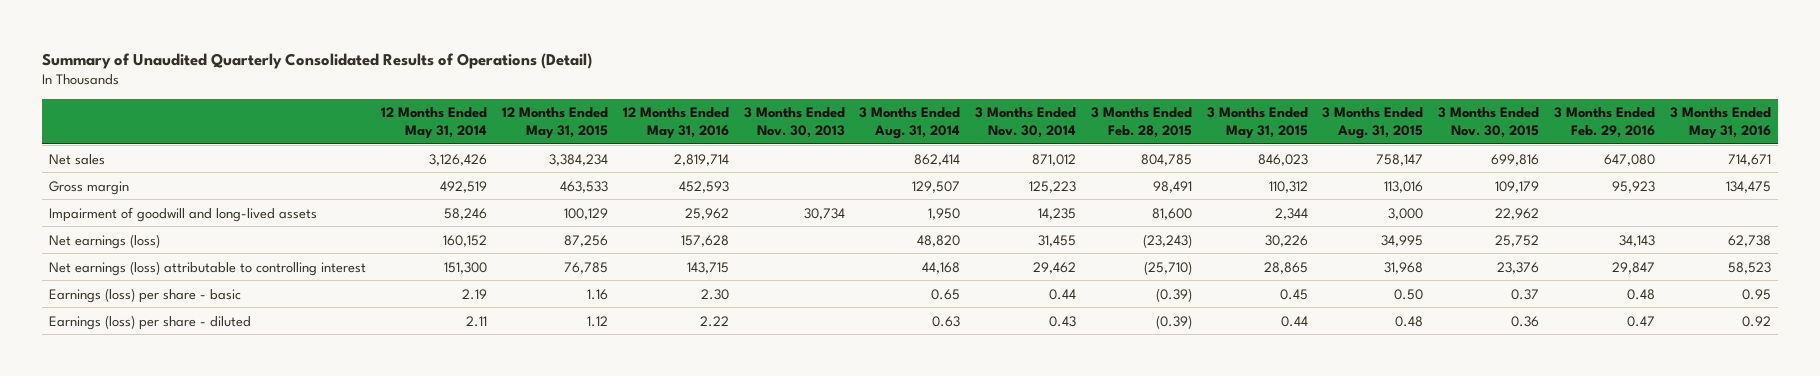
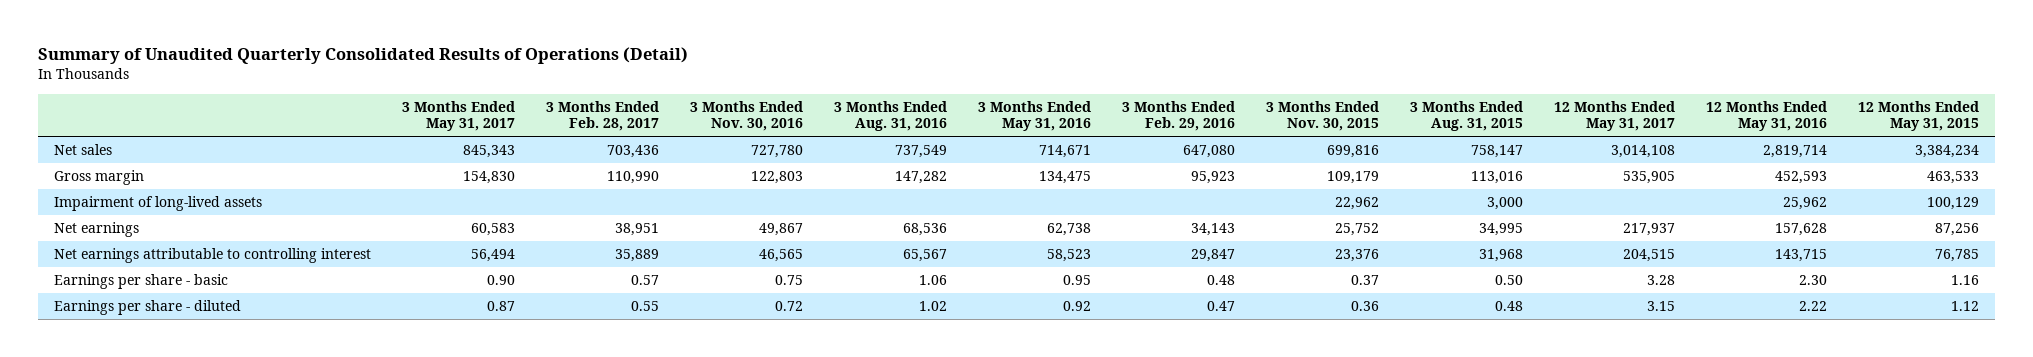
[381,107,488,139] 12 Months Ended May 31, 2014 -> none
[743,107,845,138] 3 Months Ended Nov. 30, 2013 -> none
[859,107,961,139] 3 Months Ended Aug. 31, 2014 -> none
[975,107,1077,138] 3 Months Ended Nov. 30, 2014 -> none
[1090,107,1192,138] 3 Months Ended Feb. 28, 2015 -> none
[1206,107,1308,139] 3 Months Ended May 31, 2015 -> none
none -> [401,100,515,132] 3 Months Ended May 31, 2017
none -> [545,100,659,132] 3 Months Ended Feb. 28, 2017
none -> [689,100,803,132] 3 Months Ended Nov. 30, 2016
none -> [833,100,947,132] 3 Months Ended Aug. 31, 2016
none -> [1553,100,1675,132] 12 Months Ended May 31, 2017
[49,206,318,222] Impairment of goodwill and long-lived assets -> [53,195,262,211] Impairment of long-lived assets
[49,233,161,249] Net earnings (loss) -> [53,221,139,237] Net earnings
[49,260,367,276] Net earnings (loss) attributable to controlling interest -> [53,247,371,263] Net earnings attributable to controlling interest
[49,287,242,303] Earnings (loss) per share - basic -> [53,273,228,289] Earnings per share - basic
[49,314,252,330] Earnings (loss) per share - diluted -> [53,299,241,315] Earnings per share - diluted

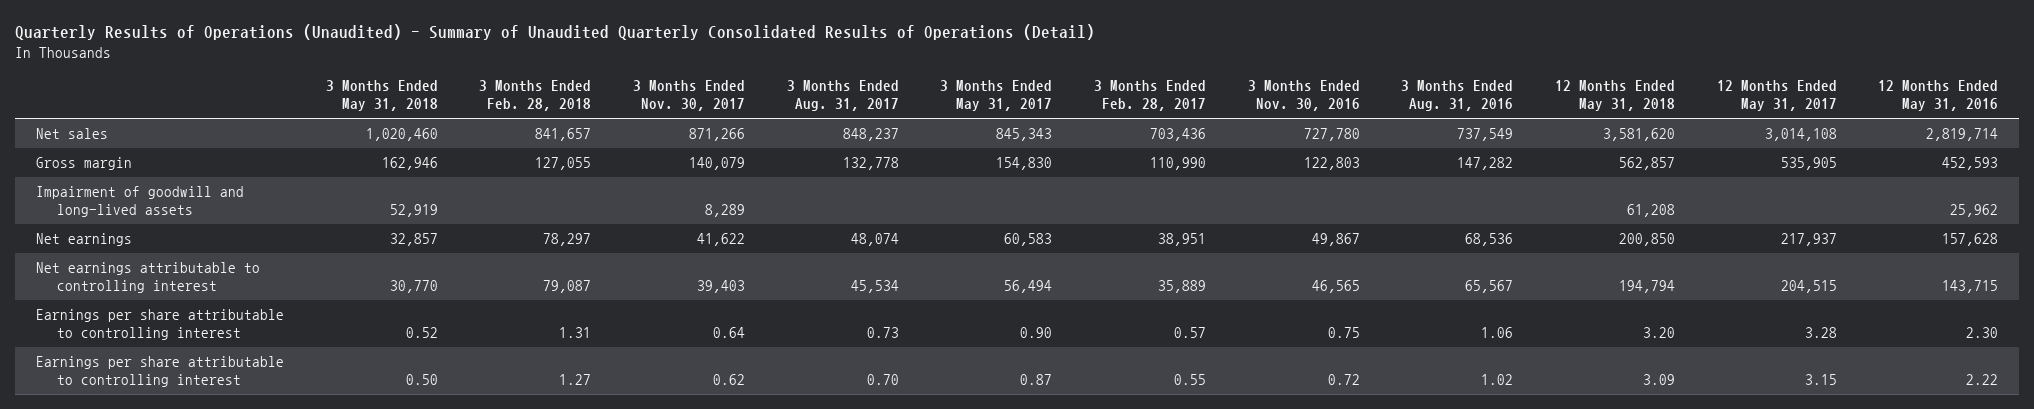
[38,47,689,65] Summary of Unaudited Quarterly Consolidated Results of Operations (Detail) -> [15,24,1096,41] Quarterly Results of Operations (Unaudited) - Summary of Unaudited Quarterly Consolidated Results of Operations (Detail)
[977,100,1091,132] 3 Months Ended May 31, 2016 -> none
[1121,100,1235,132] 3 Months Ended Feb. 29, 2016 -> none
[1265,100,1379,132] 3 Months Ended Nov. 30, 2015 -> none
[1409,100,1523,132] 3 Months Ended Aug. 31, 2015 -> none
[1858,100,1980,132] 12 Months Ended May 31, 2015 -> none
none -> [325,80,438,112] 3 Months Ended May 31, 2018
none -> [479,80,592,112] 3 Months Ended Feb. 28, 2018
none -> [632,80,745,112] 3 Months Ended Nov. 30, 2017
none -> [786,80,899,112] 3 Months Ended Aug. 31, 2017
none -> [1555,80,1676,112] 12 Months Ended May 31, 2018
[53,195,262,211] Impairment of long-lived assets -> [35,186,244,218] Impairment of goodwill and long-lived assets
[53,273,228,289] Earnings per share - basic -> [35,309,284,341] Earnings per share attributable to controlling interest
[53,299,241,315] Earnings per share - diluted -> [35,356,284,388] Earnings per share attributable to controlling interest

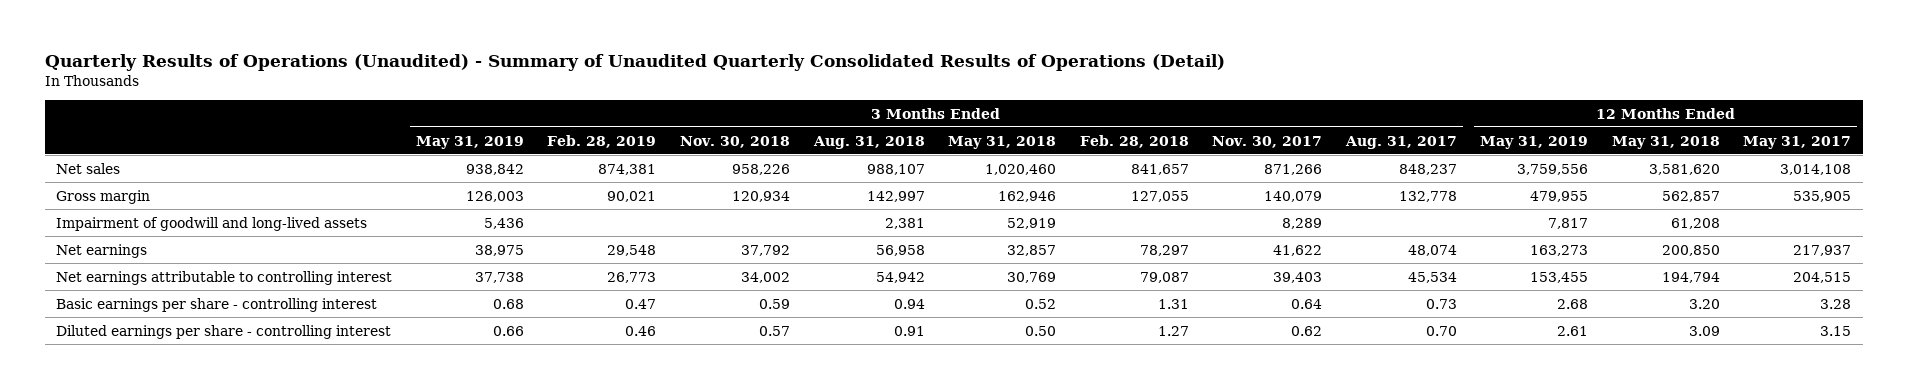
[940,80,1053,112] 3 Months Ended May 31, 2017 -> none
[1093,80,1206,112] 3 Months Ended Feb. 28, 2017 -> none
[1247,80,1360,112] 3 Months Ended Nov. 30, 2016 -> none
[1401,80,1514,112] 3 Months Ended Aug. 31, 2016 -> none
[1878,80,1999,112] 12 Months Ended May 31, 2016 -> none
none -> [415,135,524,149] May 31, 2019
none -> [547,134,657,148] Feb. 28, 2019
none -> [680,135,791,148] Nov. 30, 2018
none -> [812,135,925,149] Aug. 31, 2018
none -> [1480,135,1589,149] May 31, 2019
[389,280,438,294] 30,770 -> [1007,271,1057,283] 30,769
[35,309,284,341] Earnings per share attributable to controlling interest -> [56,297,378,312] Basic earnings per share - controlling interest
[35,356,284,388] Earnings per share attributable to controlling interest -> [56,324,392,339] Diluted earnings per share - controlling interest

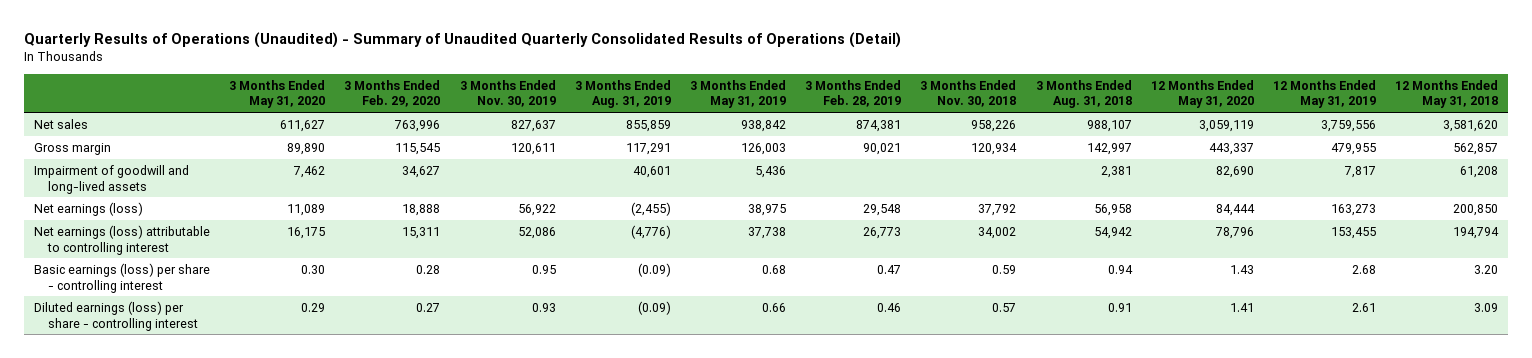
[948,135,1057,149] May 31, 2018 -> none
[1079,134,1189,148] Feb. 28, 2018 -> none
[1212,135,1323,148] Nov. 30, 2017 -> none
[1344,135,1457,149] Aug. 31, 2017 -> none
[1743,135,1852,149] May 31, 2017 -> none
none -> [229,79,326,109] 3 Months Ended May 31, 2020
none -> [344,79,441,108] 3 Months Ended Feb. 29, 2020
none -> [459,79,556,108] 3 Months Ended Nov. 30, 2019
none -> [574,79,671,109] 3 Months Ended Aug. 31, 2019
none -> [1150,79,1254,109] 12 Months Ended May 31, 2020
[56,243,148,258] Net earnings -> [33,201,143,216] Net earnings (loss)
[56,270,393,285] Net earnings attributable to controlling interest -> [33,224,210,255] Net earnings (loss) attributable to controlling interest
[56,297,378,312] Basic earnings per share - controlling interest -> [33,262,210,293] Basic earnings (loss) per share - controlling interest
[56,324,392,339] Diluted earnings per share - controlling interest -> [33,300,199,331] Diluted earnings (loss) per share - controlling interest

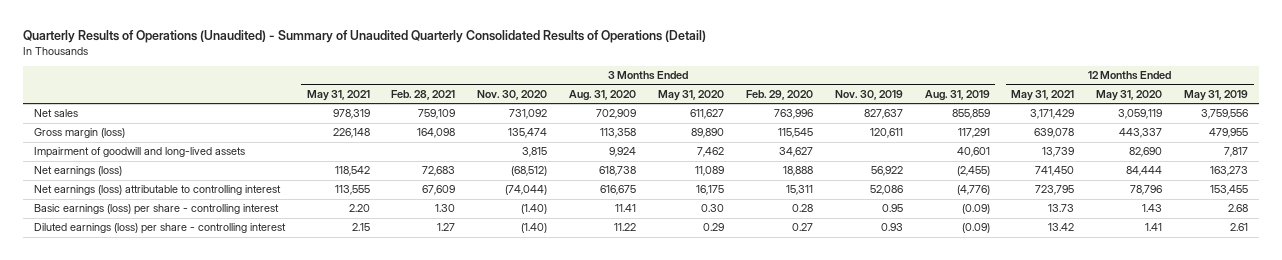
[689,79,786,109] 3 Months Ended May 31, 2019 -> none
[805,79,902,108] 3 Months Ended Feb. 28, 2019 -> none
[920,79,1017,108] 3 Months Ended Nov. 30, 2018 -> none
[1035,79,1132,109] 3 Months Ended Aug. 31, 2018 -> none
[1395,79,1499,109] 12 Months Ended May 31, 2018 -> none
none -> [306,90,370,102] May 31, 2021
none -> [391,90,456,101] Feb. 28, 2021
none -> [477,90,548,101] Nov. 30, 2020
none -> [569,90,637,102] Aug. 31, 2020
none -> [1011,90,1075,102] May 31, 2021
[33,142,111,155] Gross margin -> [33,128,125,139] Gross margin (loss)

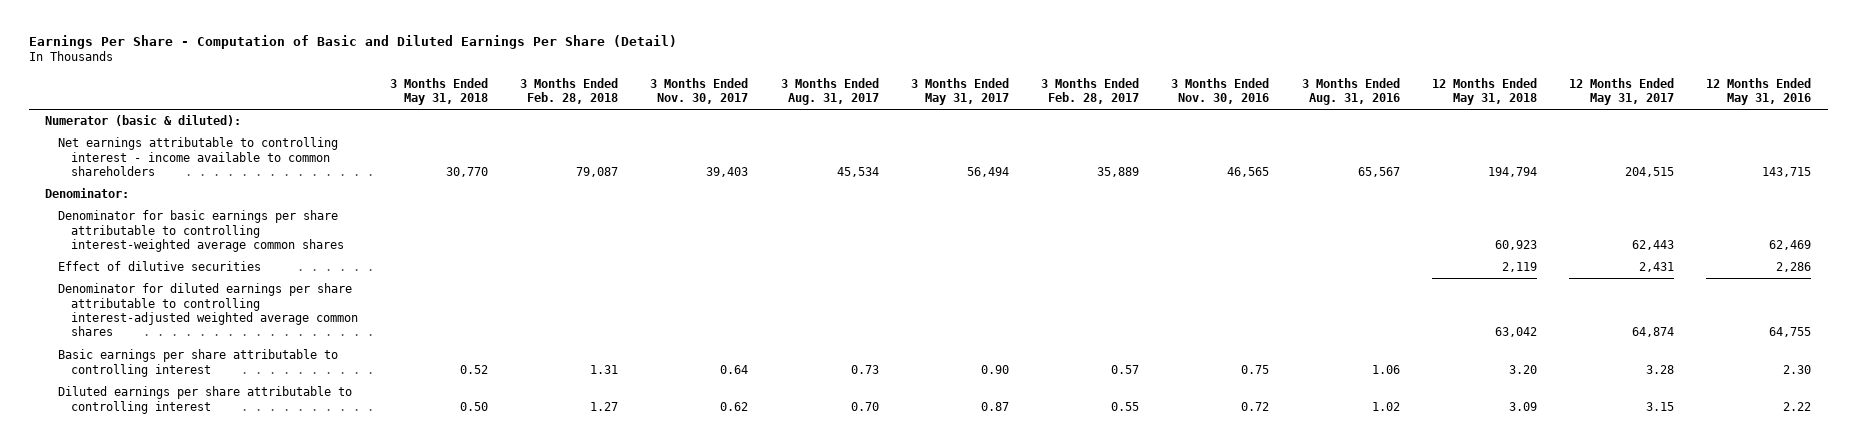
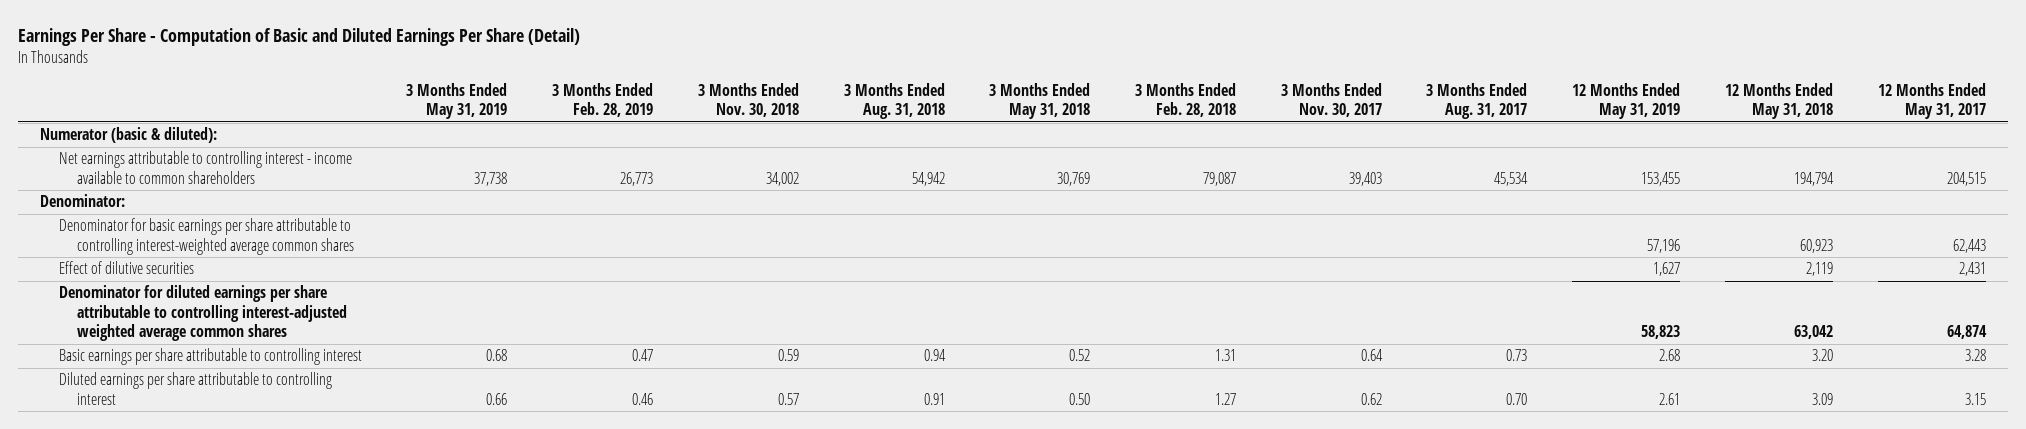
[910,77,1009,106] 3 Months Ended May 31, 2017 -> none
[1041,77,1140,105] 3 Months Ended Feb. 28, 2017 -> none
[1171,77,1270,105] 3 Months Ended Nov. 30, 2016 -> none
[1301,77,1400,106] 3 Months Ended Aug. 31, 2016 -> none
[1706,77,1812,106] 12 Months Ended May 31, 2016 -> none
none -> [406,82,508,120] 3 Months Ended May 31, 2019
none -> [552,82,654,118] 3 Months Ended Feb. 28, 2019
none -> [697,82,799,118] 3 Months Ended Nov. 30, 2018
none -> [843,82,945,120] 3 Months Ended Aug. 31, 2018
none -> [1572,82,1681,120] 12 Months Ended May 31, 2019
[445,167,488,178] 30,770 -> [1057,171,1091,186] 30,769

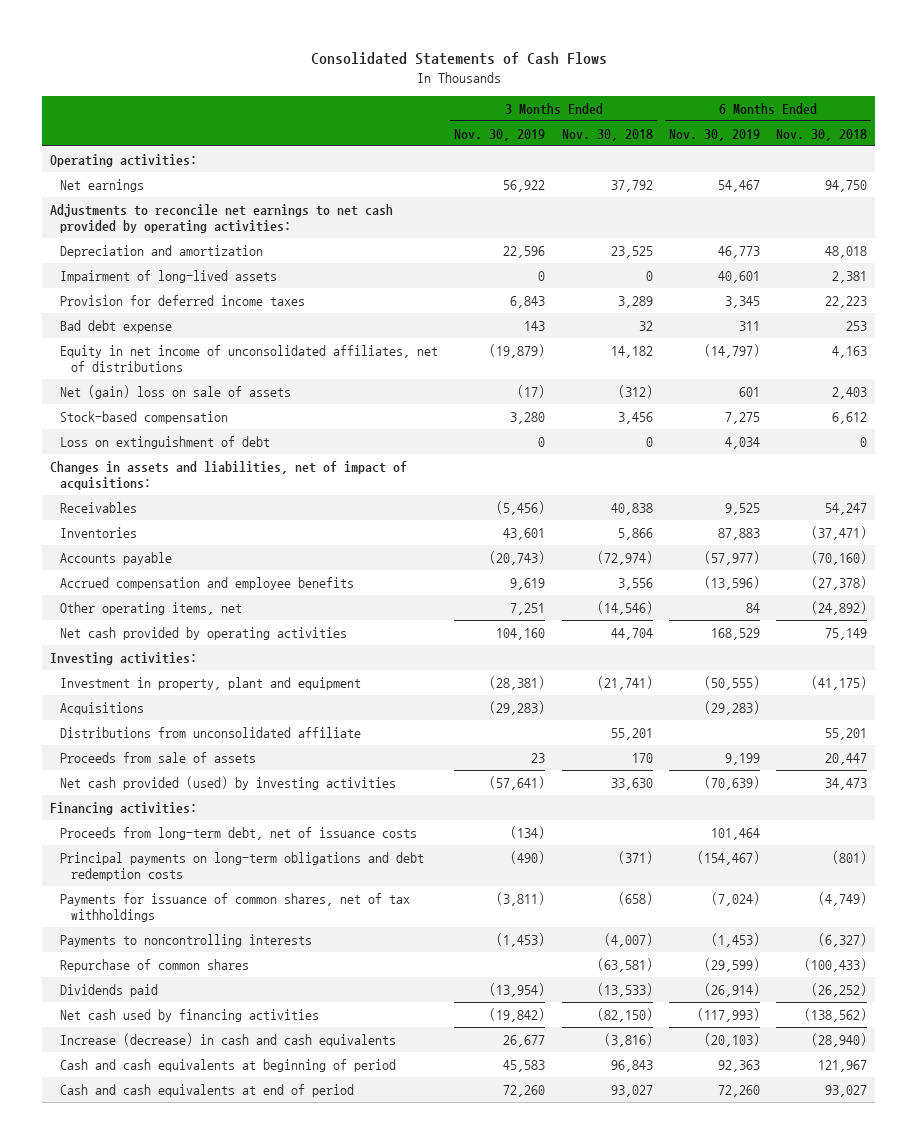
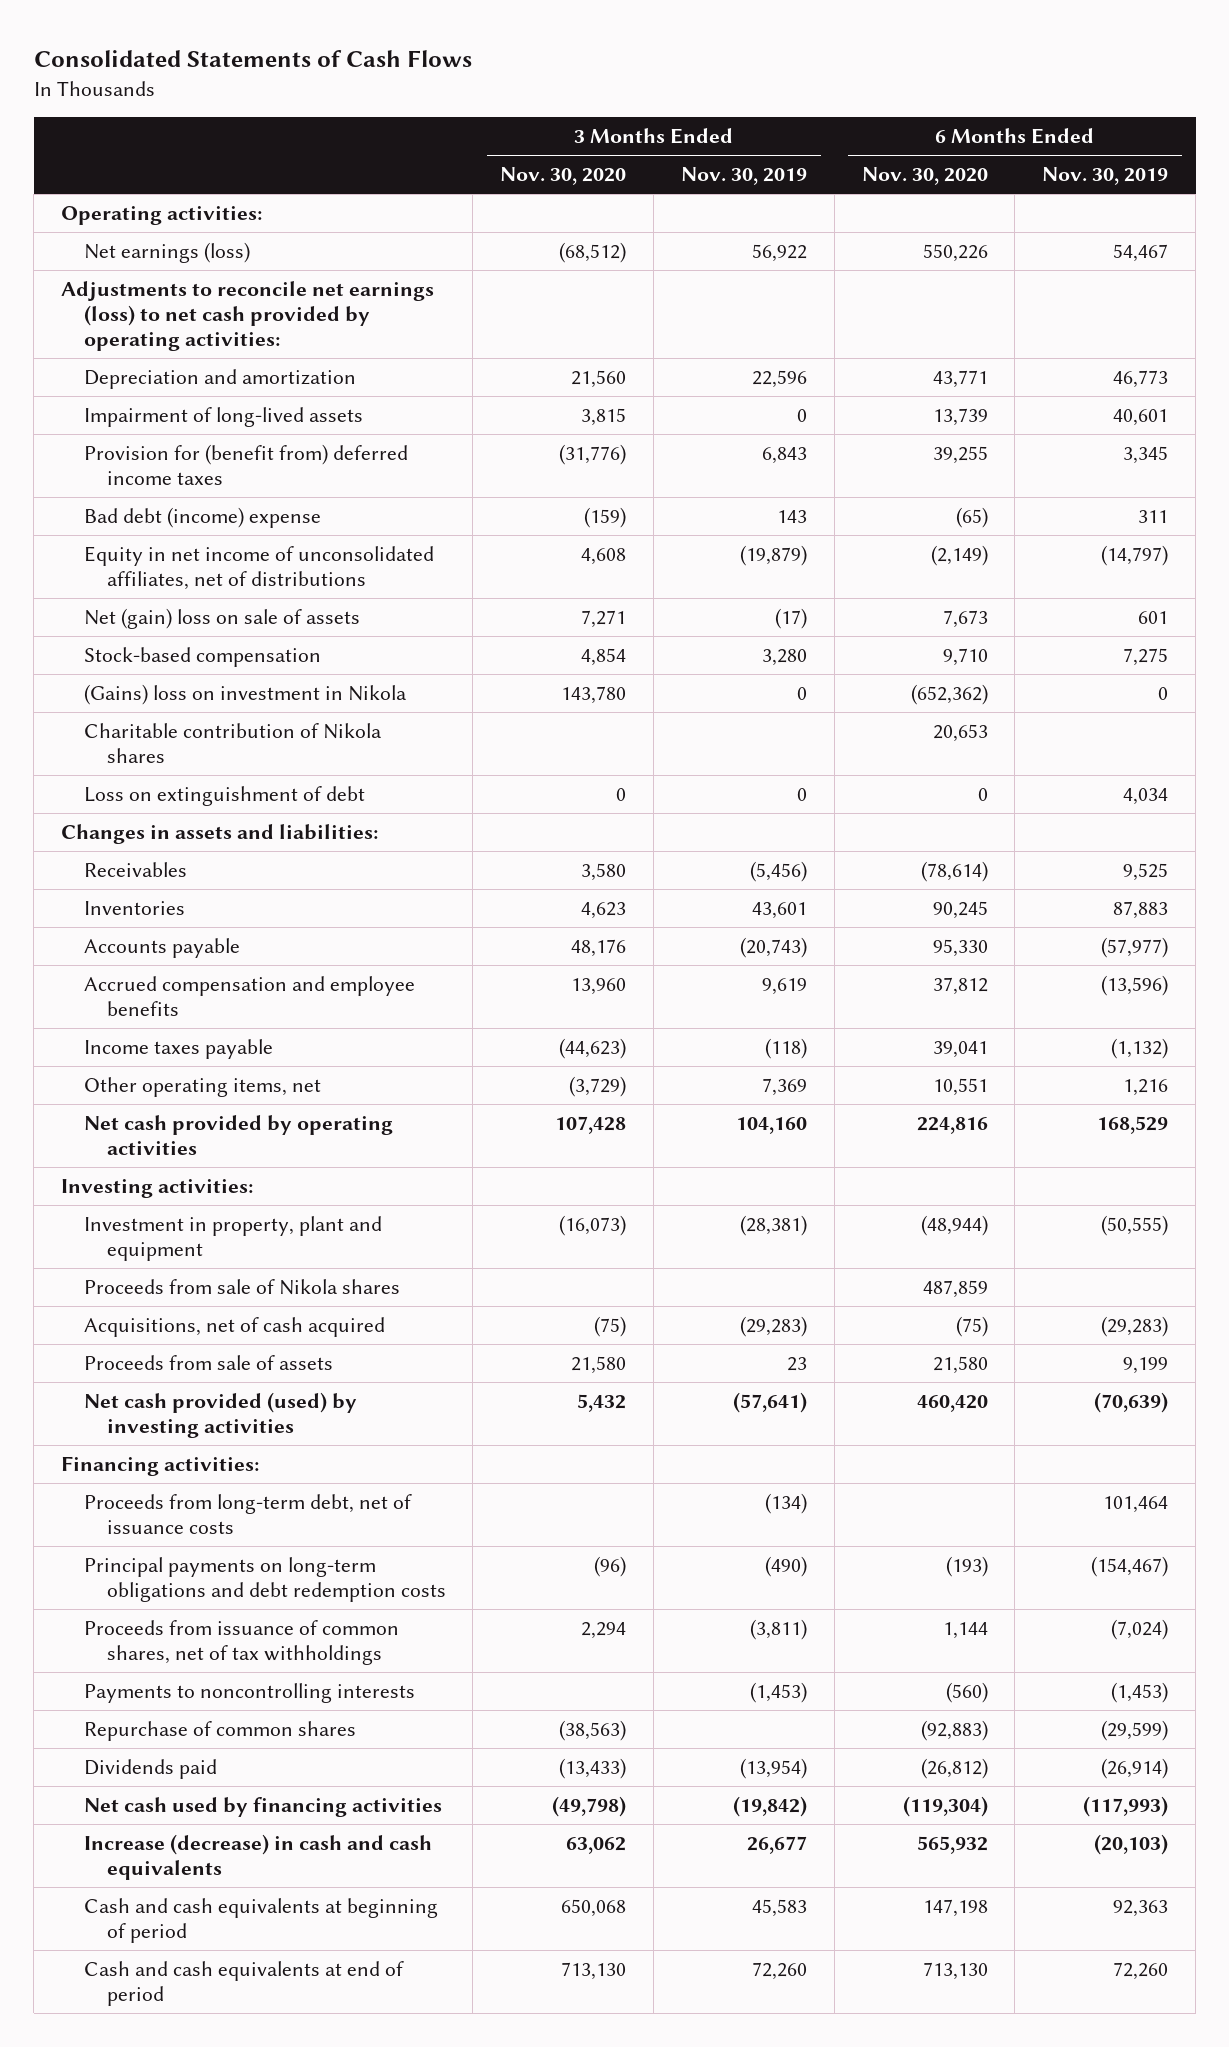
[561,128,653,141] Nov. 30, 2018 -> none
[776,128,868,141] Nov. 30, 2018 -> none
none -> [500,167,627,186] Nov. 30, 2020
none -> [861,167,988,186] Nov. 30, 2020
[60,178,145,192] Net earnings -> [83,241,250,263] Net earnings (loss)
[49,203,393,234] Adjustments to reconcile net earnings to net cash provided by operating activities: -> [60,280,434,352] Adjustments to reconcile net earnings (loss) to net cash provided by operating activities:
[60,294,306,306] Provision for deferred income taxes -> [83,443,408,486] Provision for (benefit from) deferred income taxes
[60,319,173,333] Bad debt expense -> [83,506,321,528] Bad debt (income) expense
none -> [83,683,407,705] (Gains) loss on investment in Nikola
none -> [83,722,382,764] Charitable contribution of Nikola shares
[49,460,407,491] Changes in assets and liabilities, net of impact of acquisitions: -> [60,823,378,844] Changes in assets and liabilities:
none -> [83,1038,273,1059] Income taxes payable
[510,602,546,615] 7,251 -> [761,1077,807,1096] 7,369
[746,602,761,613] 84 -> [1123,1078,1169,1096] 1,216
[60,726,362,738] Distributions from unconsolidated affiliate -> none
none -> [83,1278,400,1295] Proceeds from sale of Nikola shares
[60,701,145,715] Acquisitions -> [83,1316,385,1337] Acquisitions, net of cash acquired
[60,892,411,923] Payments for issuance of common shares, net of tax withholdings -> [83,1619,399,1666] Proceeds from issuance of common shares, net of tax withholdings

